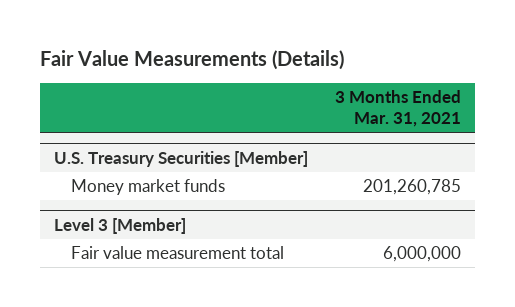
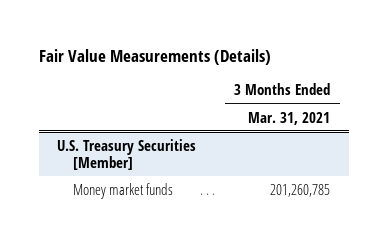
[53,217,186,234] Level 3 [Member] -> none
[71,246,285,260] Fair value measurement total -> none

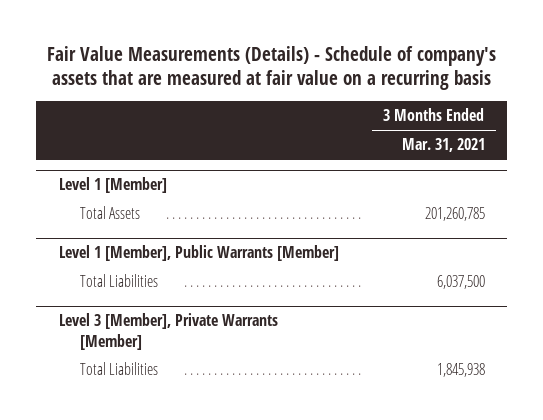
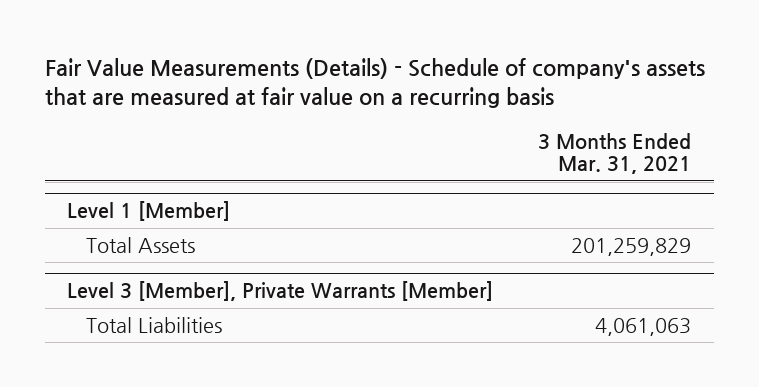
[58,245,339,262] Level 1 [Member], Public Warrants [Member] -> none
[80,274,159,288] Total Liabilities -> none
[424,207,485,222] 201,260,785 -> [571,237,692,256] 201,259,829
[436,363,485,378] 1,845,938 -> [595,317,692,336] 4,061,063

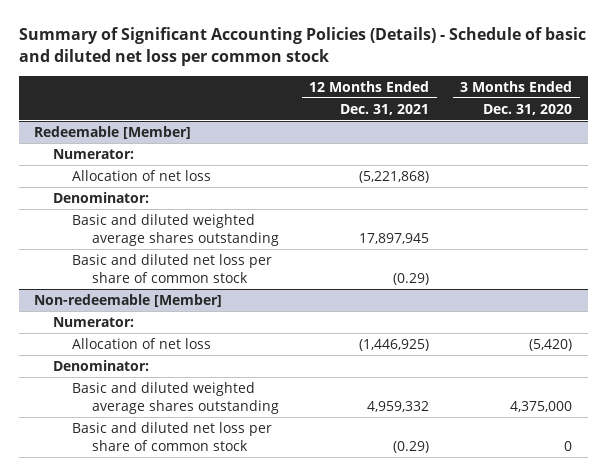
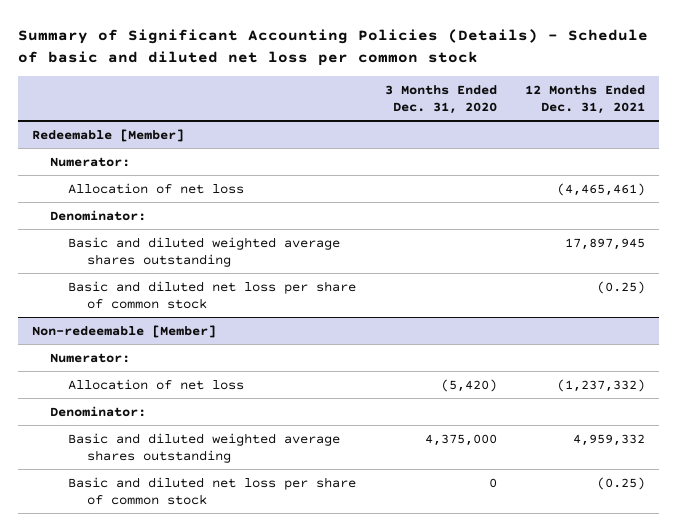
[359,170,430,183] (5,221,868) -> [556,182,645,196] (4,465,461)
[393,272,430,285] (0.29) -> [596,280,645,294] (0.25)
[359,338,430,351] (1,446,925) -> [556,378,645,392] (1,237,332)
[393,440,430,453] (0.29) -> [596,476,645,490] (0.25)

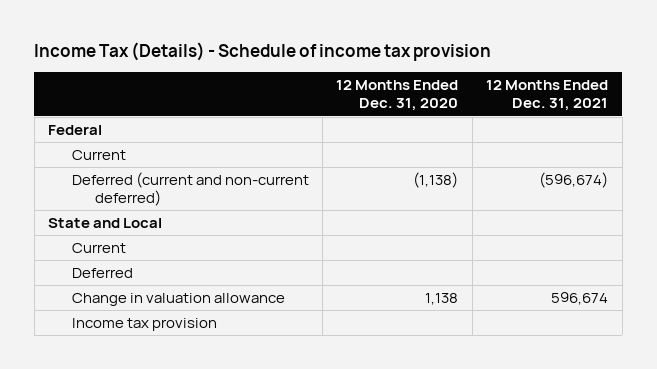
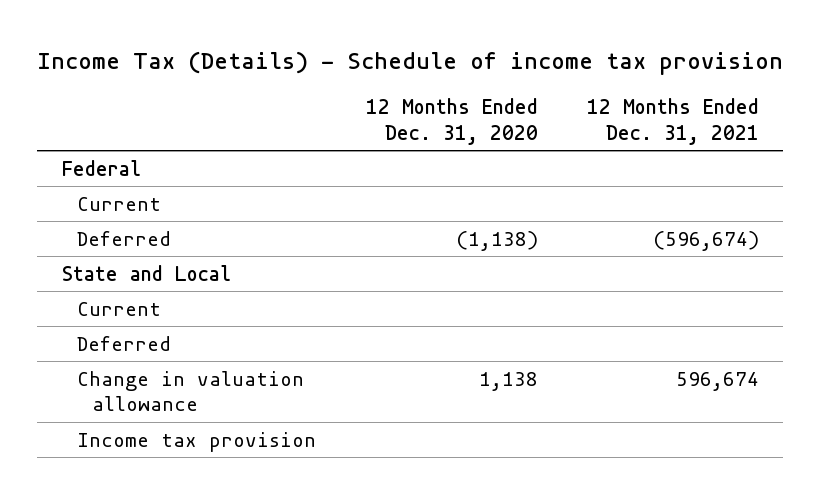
[71,172,309,207] Deferred (current and non-current deferred) -> [77,230,172,246] Deferred

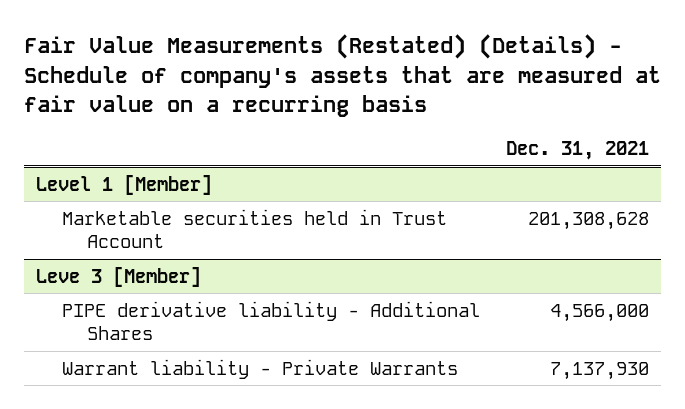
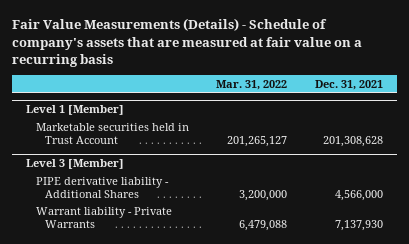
[23,34,661,118] Fair Value Measurements (Restated) (Details) - Schedule of company's assets that are measured at fair value on a recurring basis -> [12,18,363,67] Fair Value Measurements (Details) - Schedule of company's assets that are measured at fair value on a recurring basis
none -> [216,79,288,90] Mar. 31, 2022
[36,266,202,287] Leve 3 [Member] -> [25,159,124,170] Level 3 [Member]

